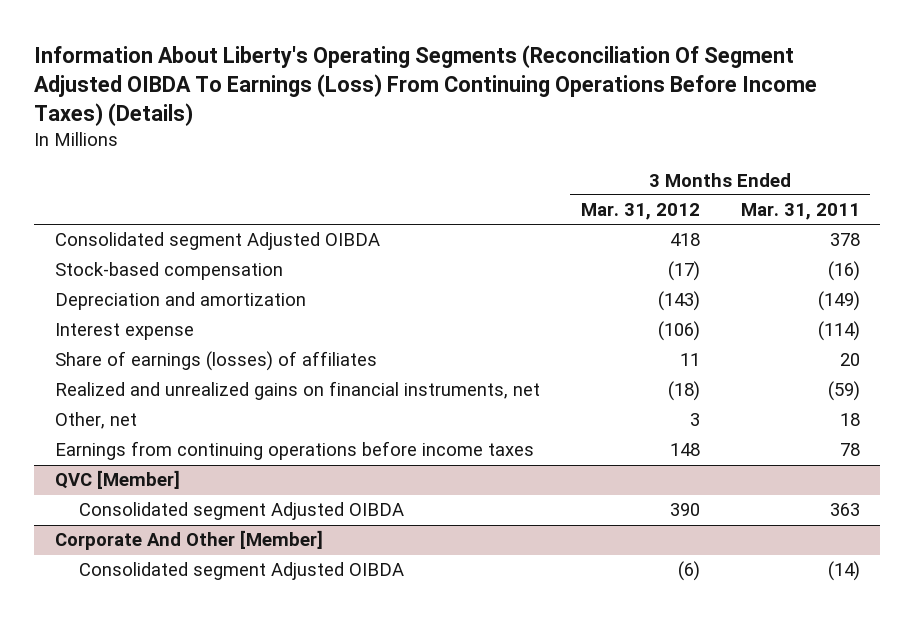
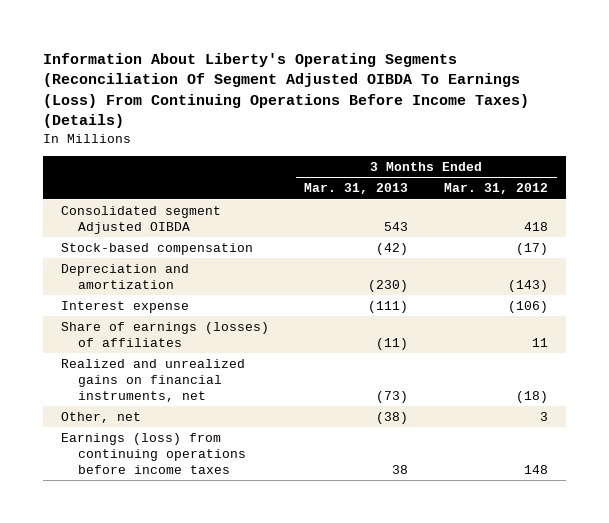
[740,203,860,221] Mar. 31, 2011 -> none
none -> [304,183,409,195] Mar. 31, 2013
[54,470,180,490] QVC [Member] -> none
[78,502,404,521] Consolidated segment Adjusted OIBDA -> none
[54,530,323,551] Corporate And Other [Member] -> none
[78,562,404,581] Consolidated segment Adjusted OIBDA -> none
[54,441,534,461] Earnings from continuing operations before income taxes -> [60,433,247,474] Earnings (loss) from continuing operations before income taxes

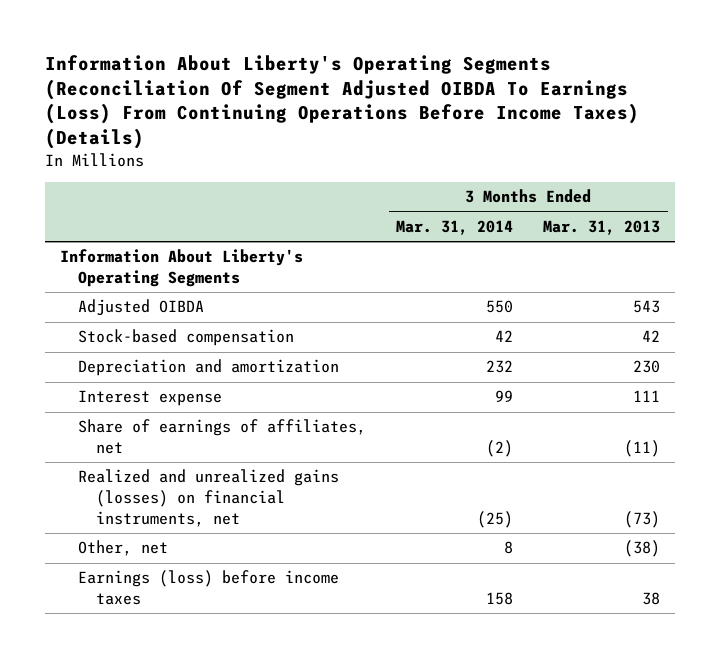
[443,183,548,195] Mar. 31, 2012 -> none
none -> [396,219,514,235] Mar. 31, 2014
none -> [60,249,304,288] Information About Liberty's Operating Segments
[60,206,221,234] Consolidated segment Adjusted OIBDA -> [77,299,204,317] Adjusted OIBDA
[376,243,409,256] (42) -> [642,330,661,343] 42
[368,279,409,292] (230) -> [633,360,661,374] 230
[368,301,409,314] (111) -> [633,390,661,403] 111
[60,322,269,347] Share of earnings (losses) of affiliates -> [77,419,366,455] Share of earnings of affiliates, net
[60,359,245,402] Realized and unrealized gains on financial instruments, net -> [77,469,339,527] Realized and unrealized gains (losses) on financial instruments, net
[60,433,247,474] Earnings (loss) from continuing operations before income taxes -> [77,570,339,606] Earnings (loss) before income taxes

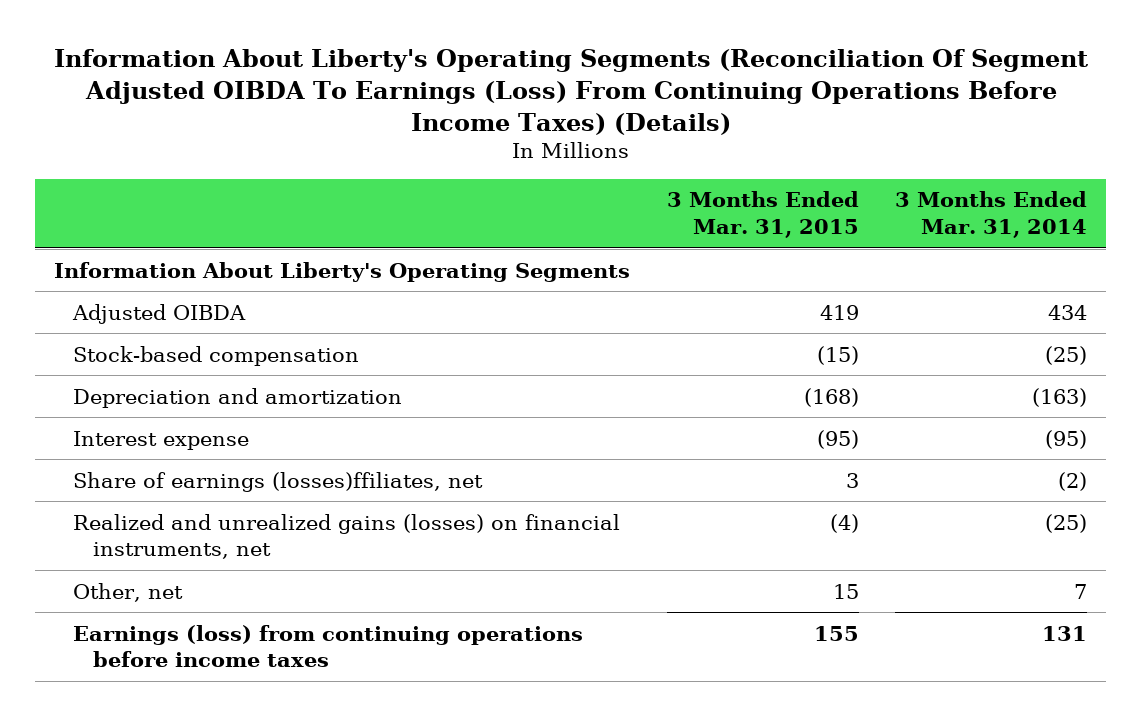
[543,219,661,235] Mar. 31, 2013 -> none
none -> [666,191,859,238] 3 Months Ended Mar. 31, 2015
[486,300,514,314] 550 -> [1048,304,1088,320] 434
[495,330,514,343] 42 -> [1045,345,1088,365] (25)
[486,360,514,374] 232 -> [1032,387,1088,407] (163)
[495,390,514,403] 99 -> [1045,429,1088,449] (95)
[77,419,366,455] Share of earnings of affiliates, net -> [73,471,484,492] Share of earnings (losses)ffiliates, net
[504,541,514,555] 8 -> [1074,583,1088,599] 7
[77,570,339,606] Earnings (loss) before income taxes -> [73,624,584,668] Earnings (loss) from continuing operations before income taxes
[486,592,514,606] 158 -> [1042,625,1088,641] 131

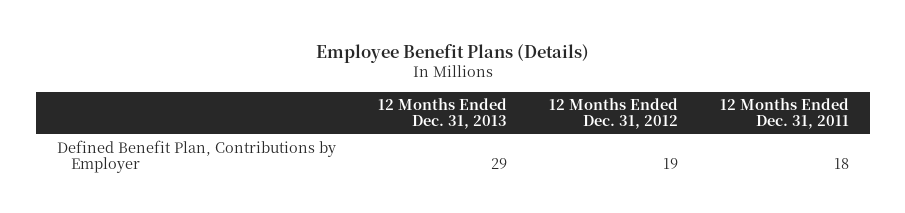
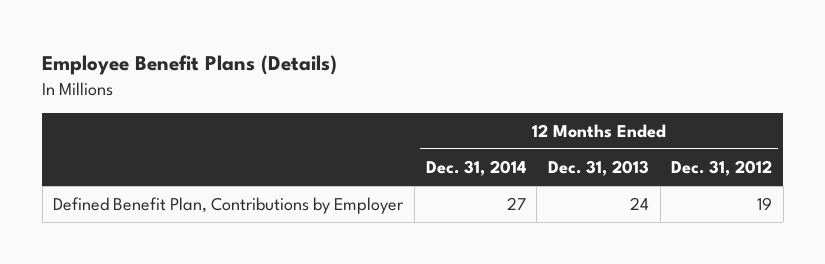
[719,97,849,130] 12 Months Ended Dec. 31, 2011 -> none
none -> [425,159,526,176] Dec. 31, 2014
[490,158,507,170] 29 -> [629,197,649,211] 24

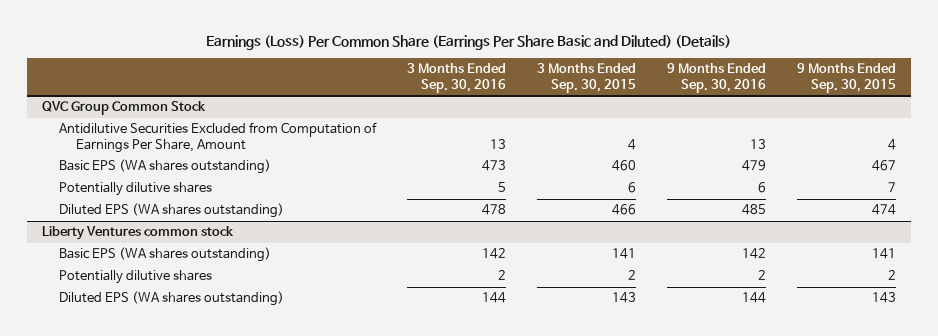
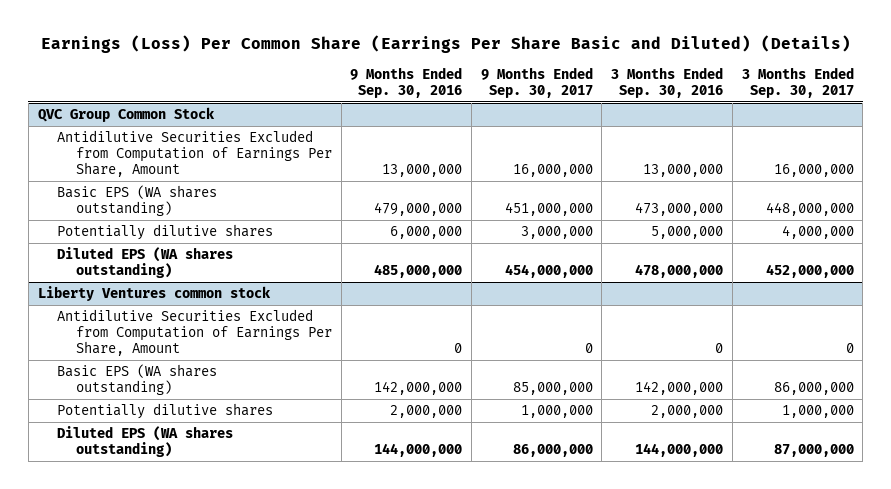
[536,63,636,93] 3 Months Ended Sep. 30, 2015 -> none
[796,63,896,93] 9 Months Ended Sep. 30, 2015 -> none
none -> [480,66,593,99] 9 Months Ended Sep. 30, 2017
none -> [741,66,854,99] 3 Months Ended Sep. 30, 2017
[489,139,506,150] 13 -> [643,164,724,178] 13,000,000
[749,139,766,150] 13 -> [382,164,463,178] 13,000,000
[481,160,506,172] 473 -> [635,202,724,217] 473,000,000
[741,160,766,172] 479 -> [374,202,463,217] 479,000,000
[497,182,506,193] 5 -> [651,226,724,240] 5,000,000
[757,182,766,194] 6 -> [390,226,463,240] 6,000,000
[481,204,506,216] 478 -> [635,264,724,279] 478,000,000
[741,204,766,216] 485 -> [374,264,463,279] 485,000,000
none -> [56,309,332,357] Antidilutive Securities Excluded from Computation of Earnings Per Share, Amount
[481,248,506,260] 142 -> [635,381,724,396] 142,000,000
[741,248,766,260] 142 -> [374,381,463,396] 142,000,000
[497,270,506,281] 2 -> [651,405,724,419] 2,000,000
[757,270,766,281] 2 -> [390,405,463,419] 2,000,000
[481,292,506,304] 144 -> [635,443,724,458] 144,000,000
[741,292,766,304] 144 -> [374,443,463,458] 144,000,000

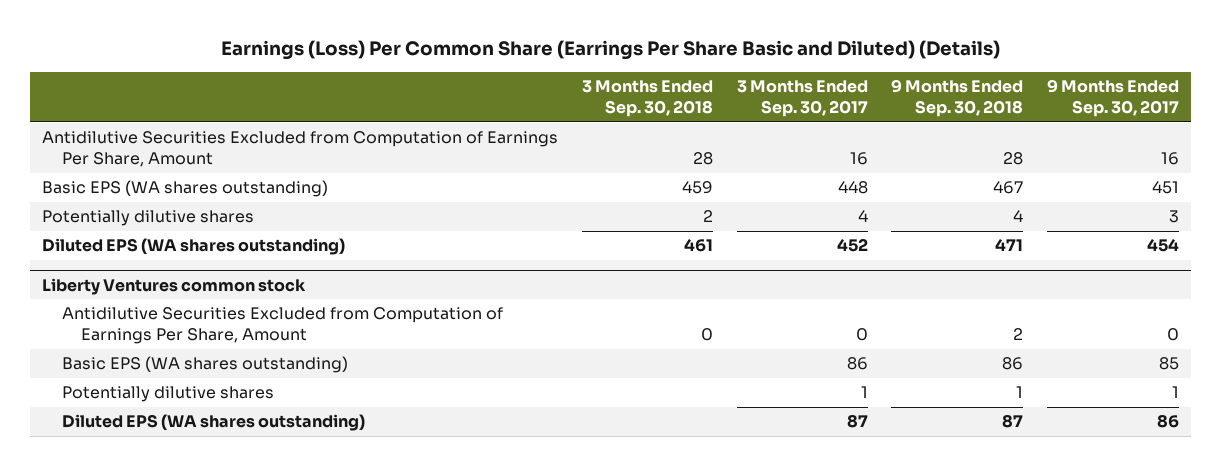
[350,66,463,99] 9 Months Ended Sep. 30, 2016 -> none
[611,66,724,99] 3 Months Ended Sep. 30, 2016 -> none
none -> [581,80,713,117] 3 Months Ended Sep. 30, 2018
none -> [891,79,1024,117] 9 Months Ended Sep. 30, 2018
[37,107,215,123] QVC Group Common Stock -> none
[512,164,593,178] 16,000,000 -> [1161,152,1180,166] 16
[773,164,854,178] 16,000,000 -> [849,152,868,166] 16
[504,202,593,217] 451,000,000 -> [1152,181,1180,195] 451
[765,202,854,217] 448,000,000 -> [837,181,868,195] 448
[520,226,593,240] 3,000,000 -> [1169,210,1180,224] 3
[781,225,854,240] 4,000,000 -> [857,210,868,223] 4
[504,264,593,279] 454,000,000 -> [1147,238,1180,253] 454
[765,264,854,279] 452,000,000 -> [836,238,868,253] 452
[512,382,593,396] 85,000,000 -> [1159,357,1180,371] 85
[773,382,854,396] 86,000,000 -> [846,357,868,371] 86
[520,405,593,419] 1,000,000 -> [1172,386,1180,399] 1
[781,405,854,419] 1,000,000 -> [860,386,868,399] 1
[512,444,593,458] 86,000,000 -> [1157,414,1180,429] 86
[773,444,854,458] 87,000,000 -> [846,414,868,429] 87

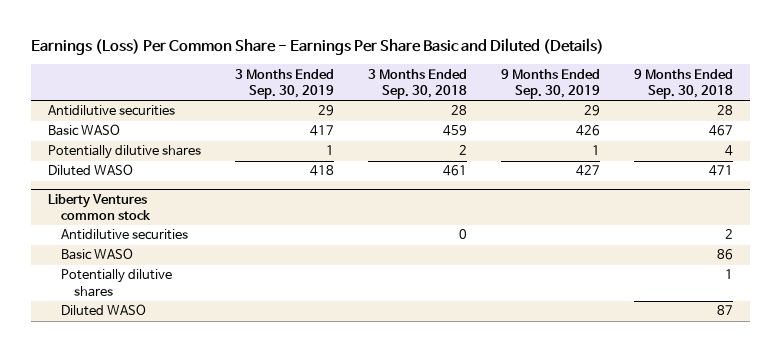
[220,40,1000,61] Earnings (Loss) Per Common Share (Earrings Per Share Basic and Diluted) (Details) -> [31,38,605,56] Earnings (Loss) Per Common Share - Earnings Per Share Basic and Diluted (Details)
[736,80,868,117] 3 Months Ended Sep. 30, 2017 -> none
[1047,79,1180,117] 9 Months Ended Sep. 30, 2017 -> none
none -> [235,68,335,99] 3 Months Ended Sep. 30, 2019
none -> [501,68,601,99] 9 Months Ended Sep. 30, 2019
[42,131,559,168] Antidilutive Securities Excluded from Computation of Earnings Per Share, Amount -> [48,105,176,117] Antidilutive securities
[42,180,329,198] Basic EPS (WA shares outstanding) -> [48,124,121,137] Basic WASO
[42,238,346,256] Diluted EPS (WA shares outstanding) -> [48,164,134,177] Diluted WASO
[61,307,503,345] Antidilutive Securities Excluded from Computation of Earnings Per Share, Amount -> [61,229,189,241] Antidilutive securities
[61,356,348,374] Basic EPS (WA shares outstanding) -> [61,248,134,261] Basic WASO
[61,414,365,432] Diluted EPS (WA shares outstanding) -> [61,304,147,317] Diluted WASO

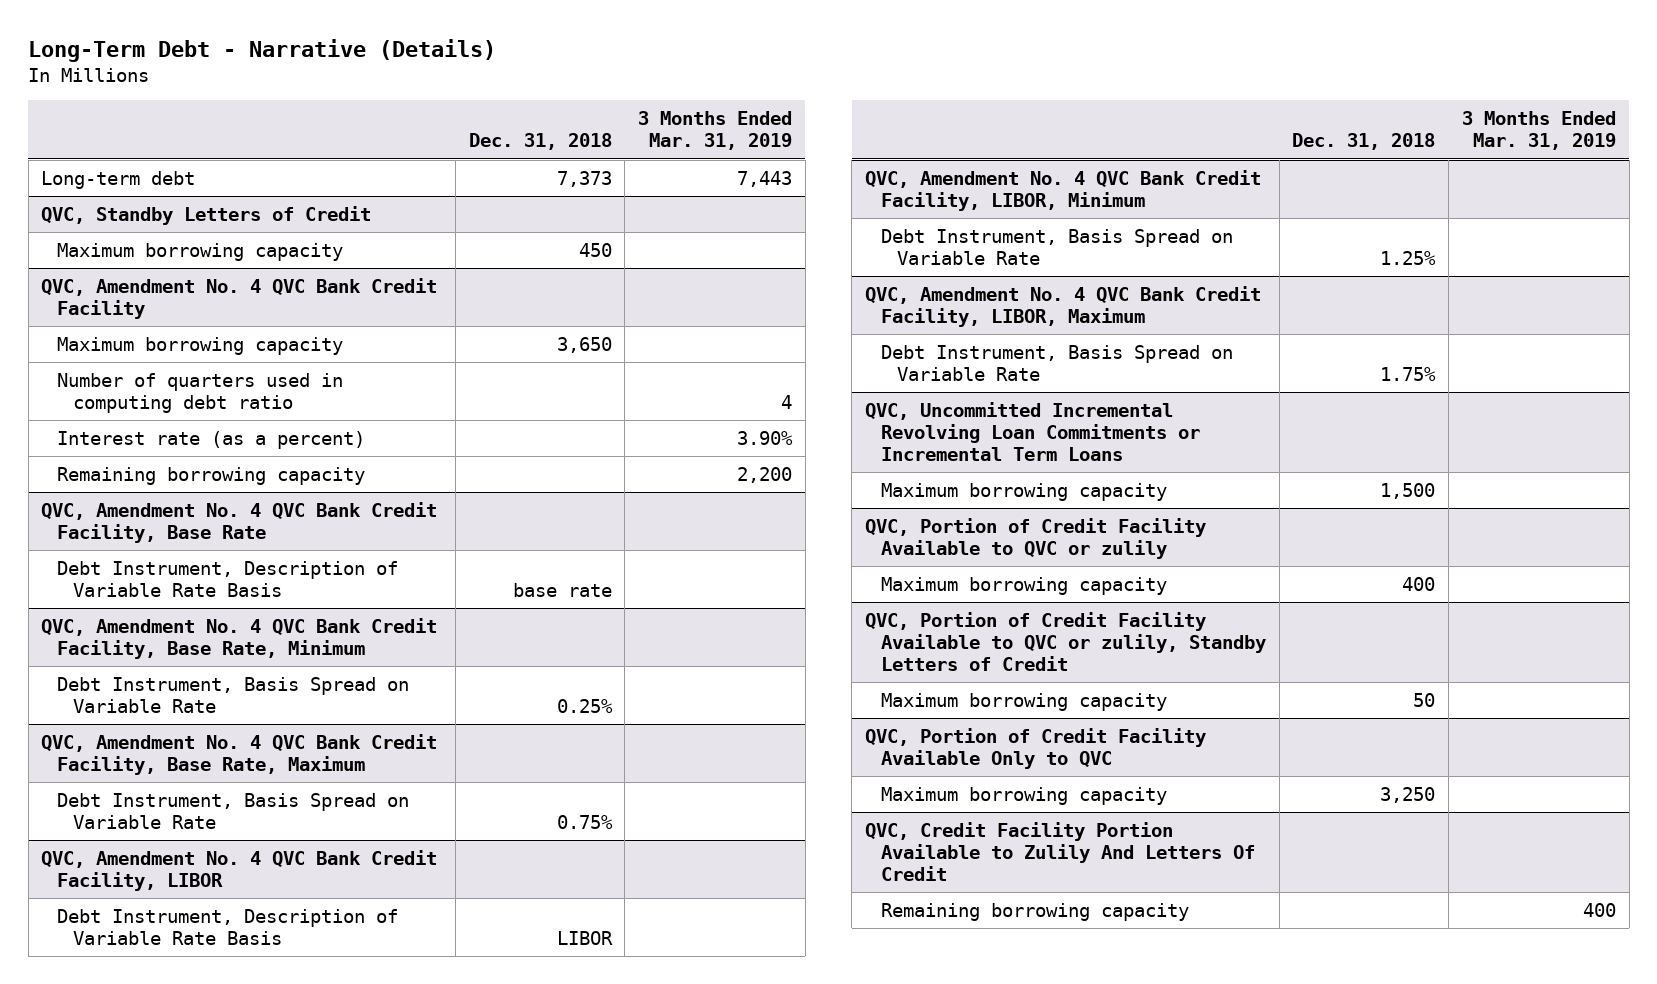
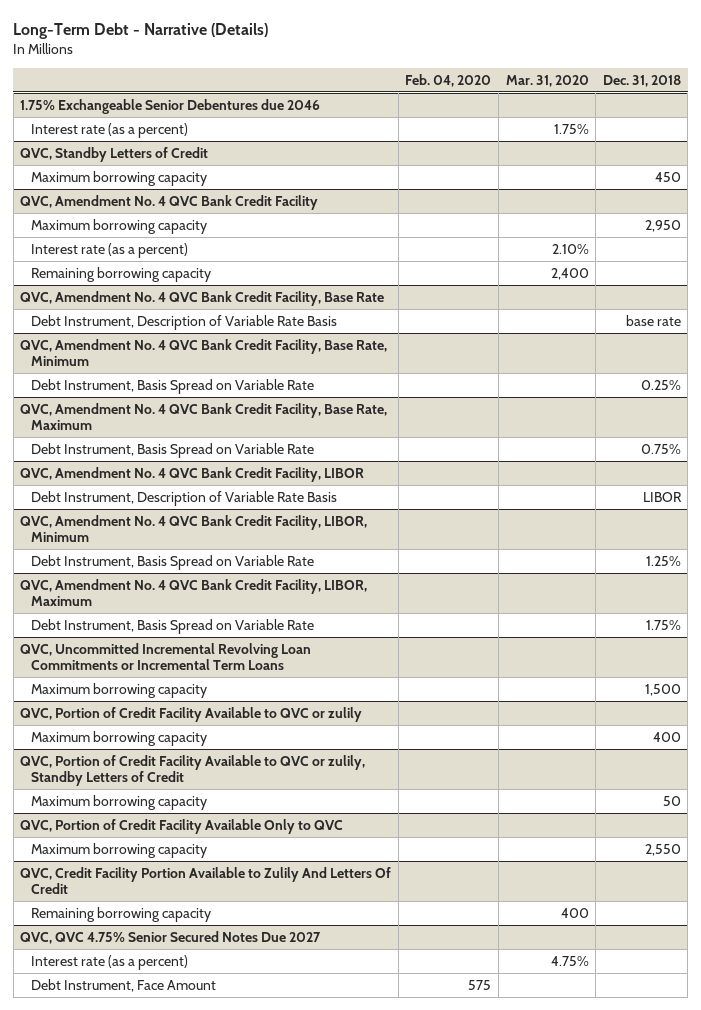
[638,111,793,151] 3 Months Ended Mar. 31, 2019 -> none
none -> [405,73,492,87] Feb. 04, 2020
none -> [505,74,589,87] Mar. 31, 2020
[41,170,196,189] Long-term debt -> none
none -> [20,98,321,114] 1.75% Exchangeable Senior Debentures due 2046
none -> [31,122,189,138] Interest rate (as a percent)
[57,372,344,413] Number of quarters used in computing debt ratio -> none
[556,336,612,353] 3,650 -> [644,219,681,232] 2,950
[1380,786,1436,803] 3,250 -> [644,843,681,856] 2,550
none -> [20,930,322,944] QVC, QVC 4.75% Senior Secured Notes Due 2027
none -> [31,954,189,970] Interest rate (as a percent)
none -> [31,978,217,992] Debt Instrument, Face Amount

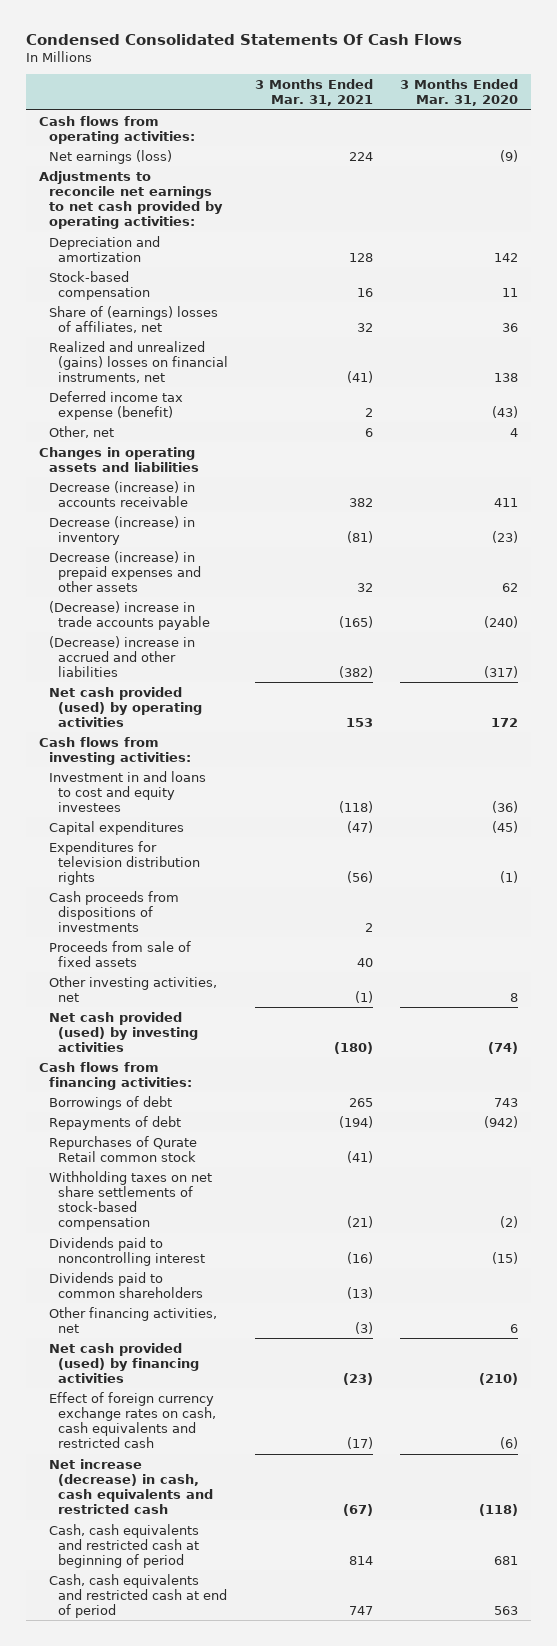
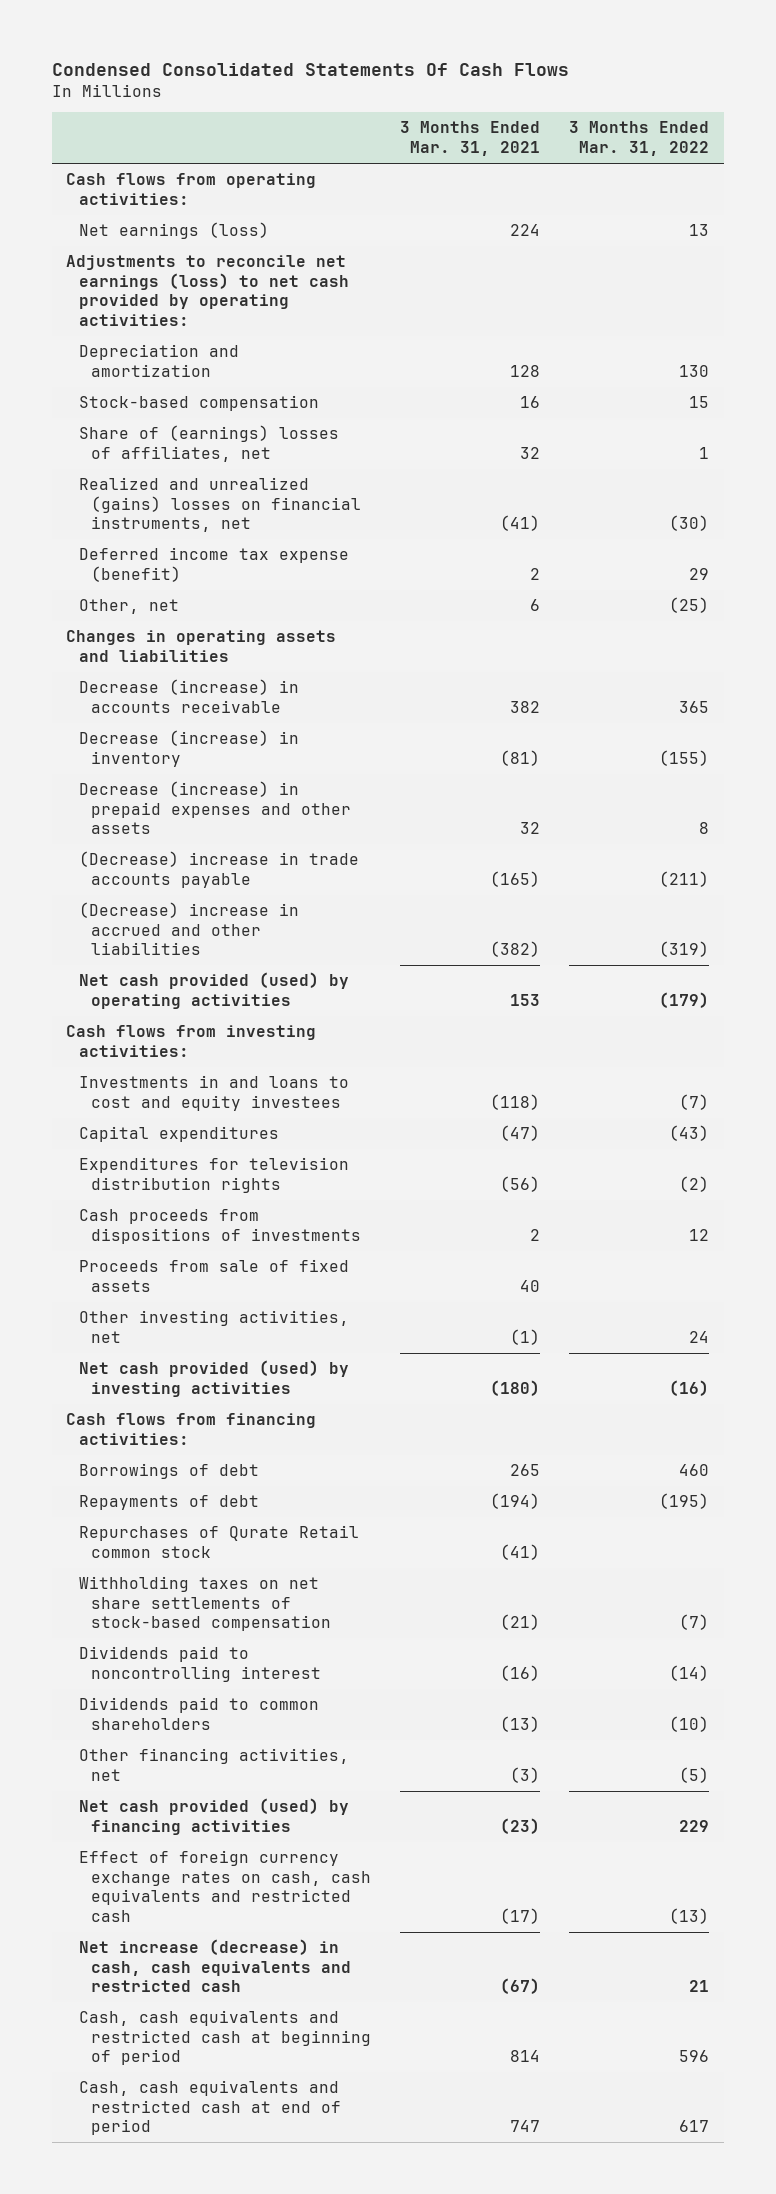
[399,78,518,107] 3 Months Ended Mar. 31, 2020 -> none
none -> [569,121,710,157] 3 Months Ended Mar. 31, 2022
[39,170,223,230] Adjustments to reconcile net earnings to net cash provided by operating activities: -> [66,255,349,326] Adjustments to reconcile net earnings (loss) to net cash provided by operating activities:
[48,770,206,812] Investment in and loans to cost and equity investees -> [78,1075,349,1111] Investments in and loans to cost and equity investees

